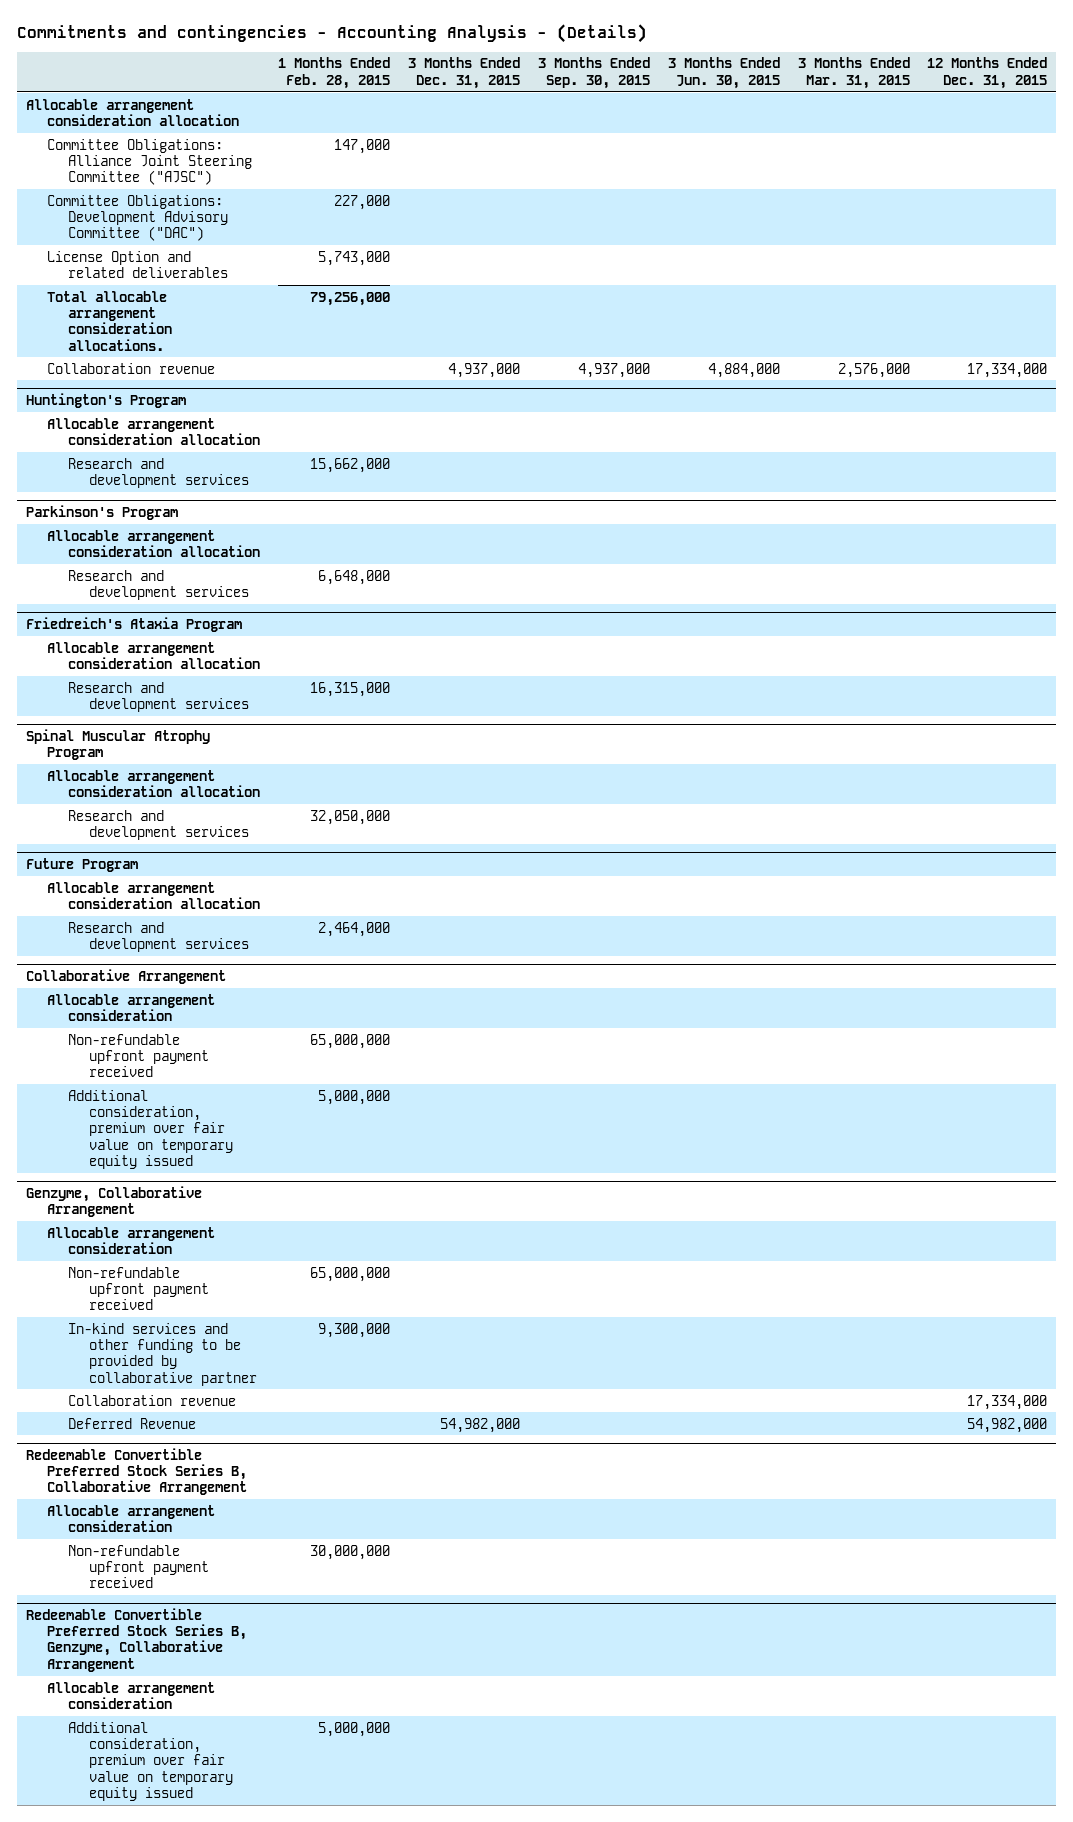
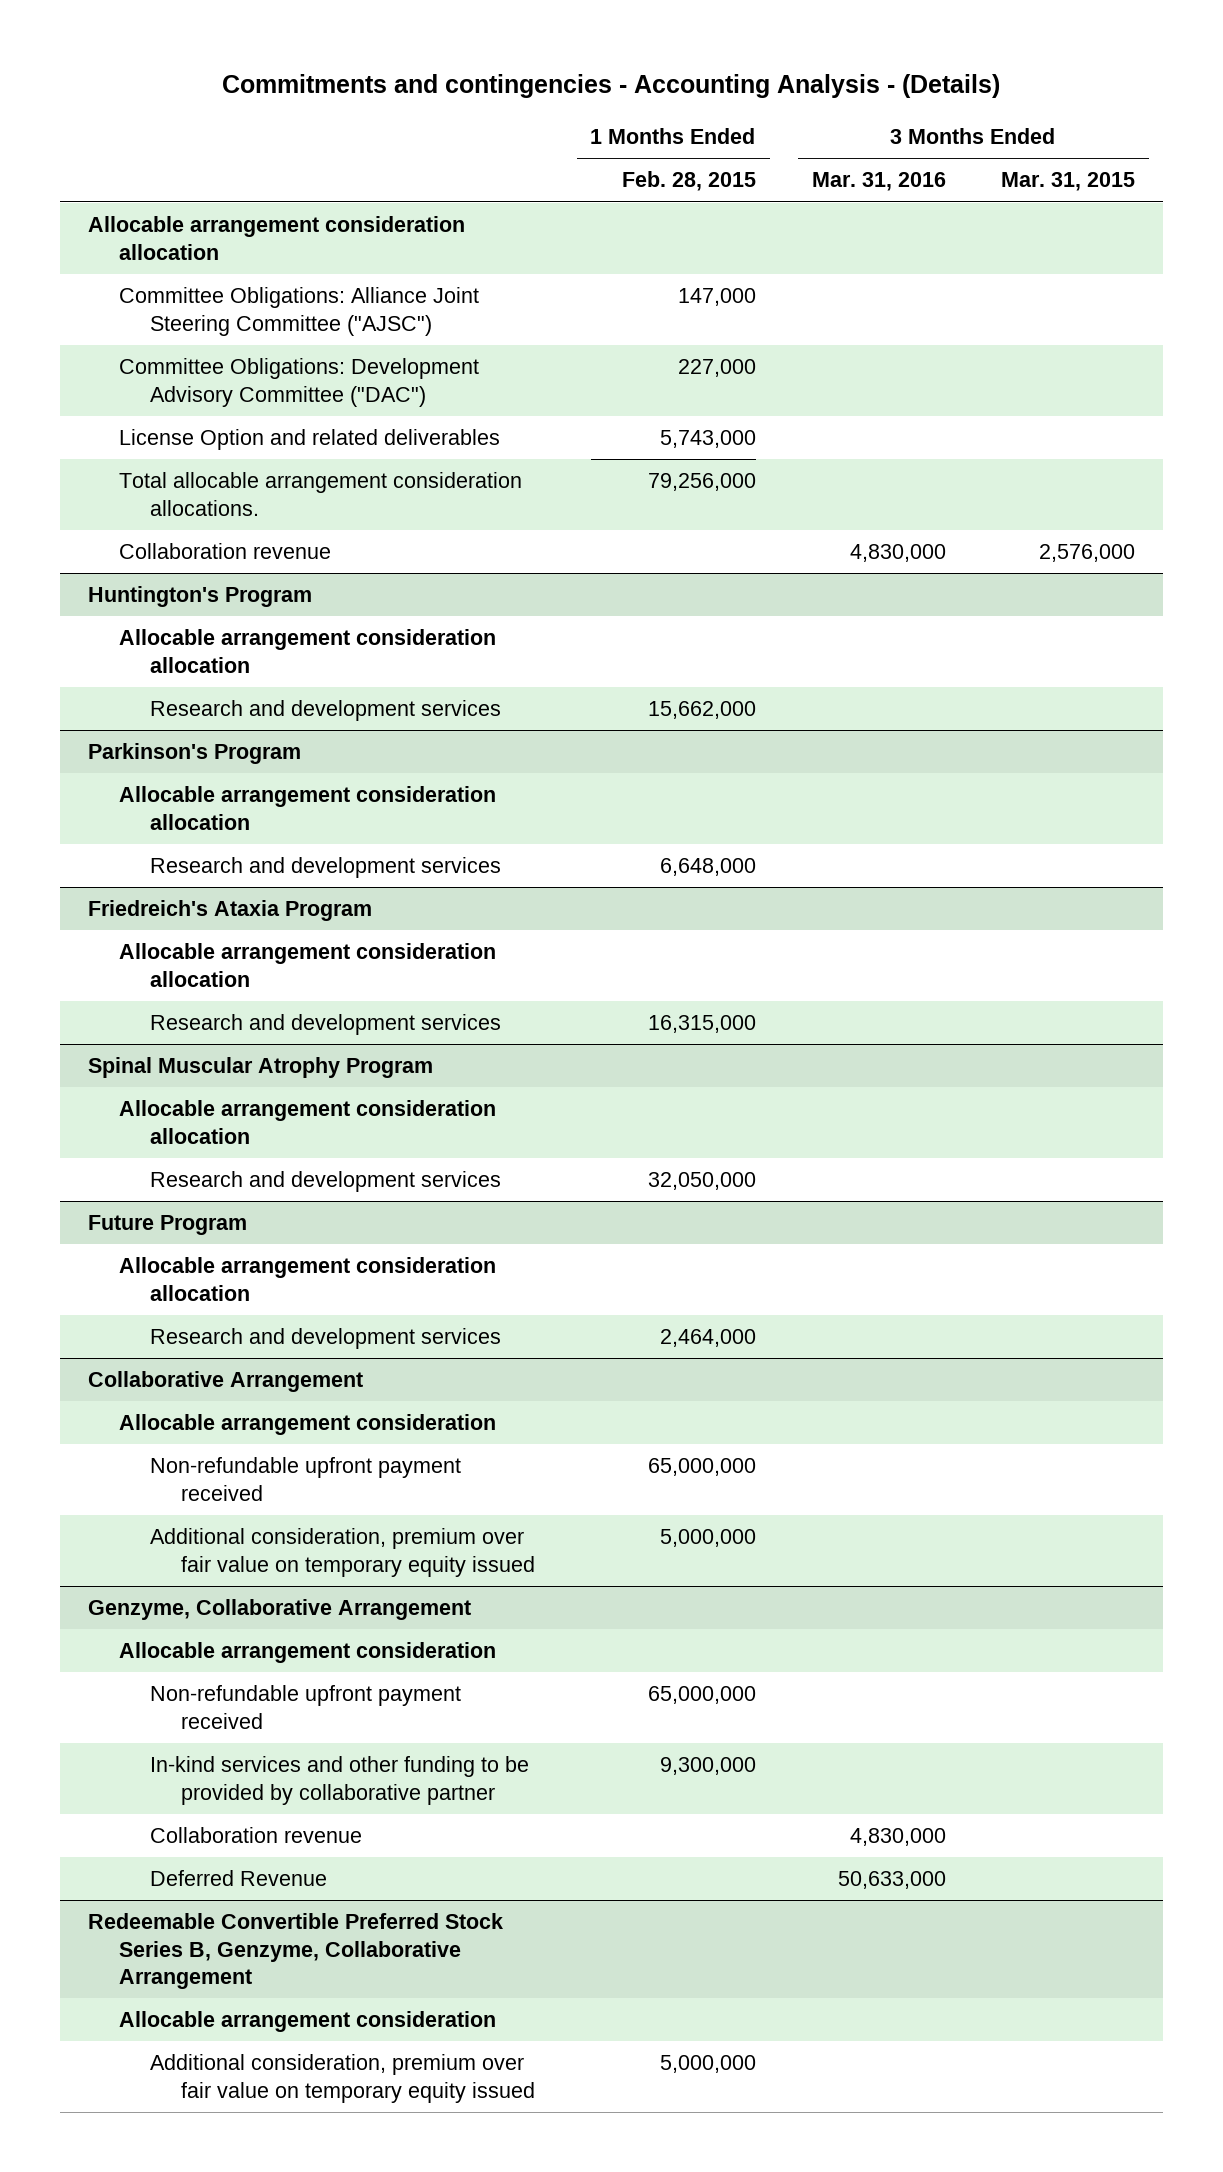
[407,57,520,89] 3 Months Ended Dec. 31, 2015 -> none
[537,57,650,89] 3 Months Ended Sep. 30, 2015 -> none
[667,57,780,89] 3 Months Ended Jun. 30, 2015 -> none
[927,57,1048,89] 12 Months Ended Dec. 31, 2015 -> none
none -> [811,172,946,192] Mar. 31, 2016
[25,1447,247,1496] Redeemable Convertible Preferred Stock Series B, Collaborative Arrangement -> none
[46,1504,215,1532] Allocable arrangement consideration -> none
[67,1544,209,1589] Non-refundable upfront payment received -> none

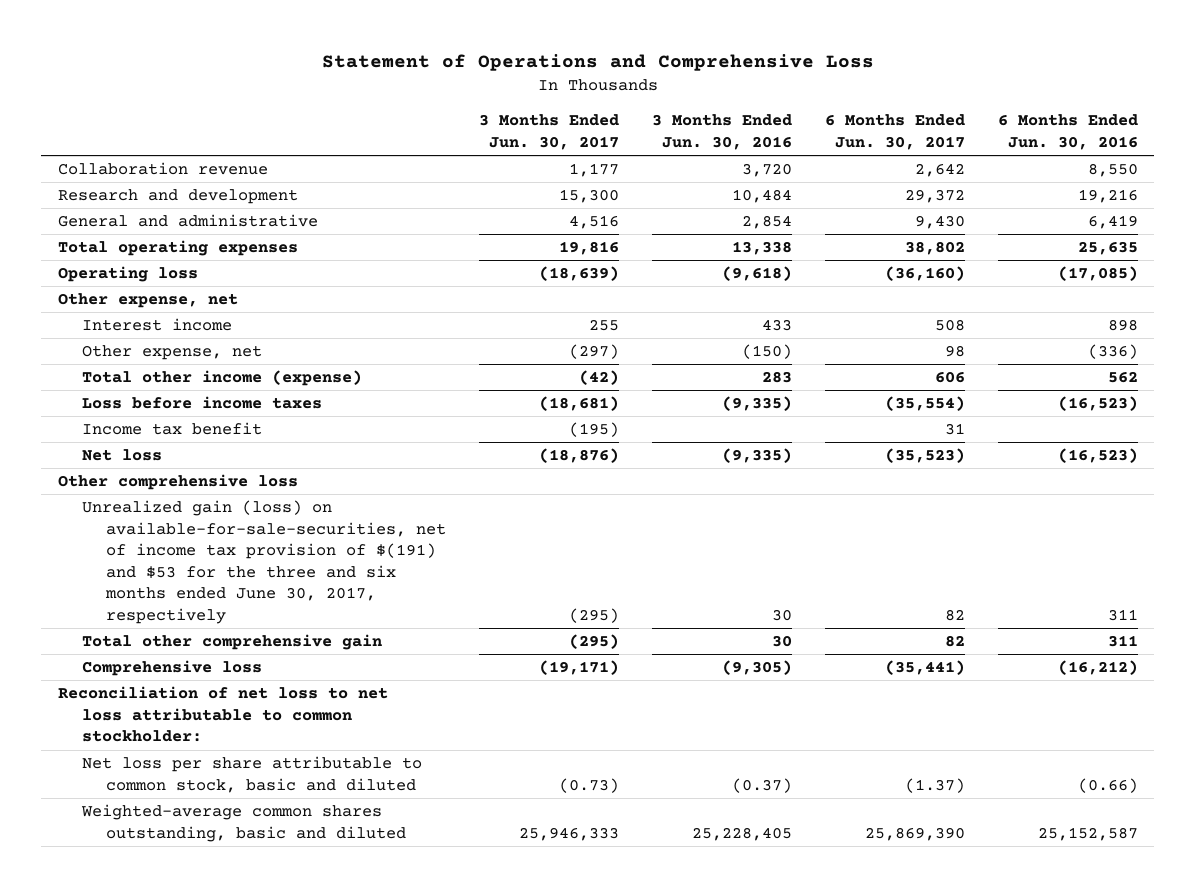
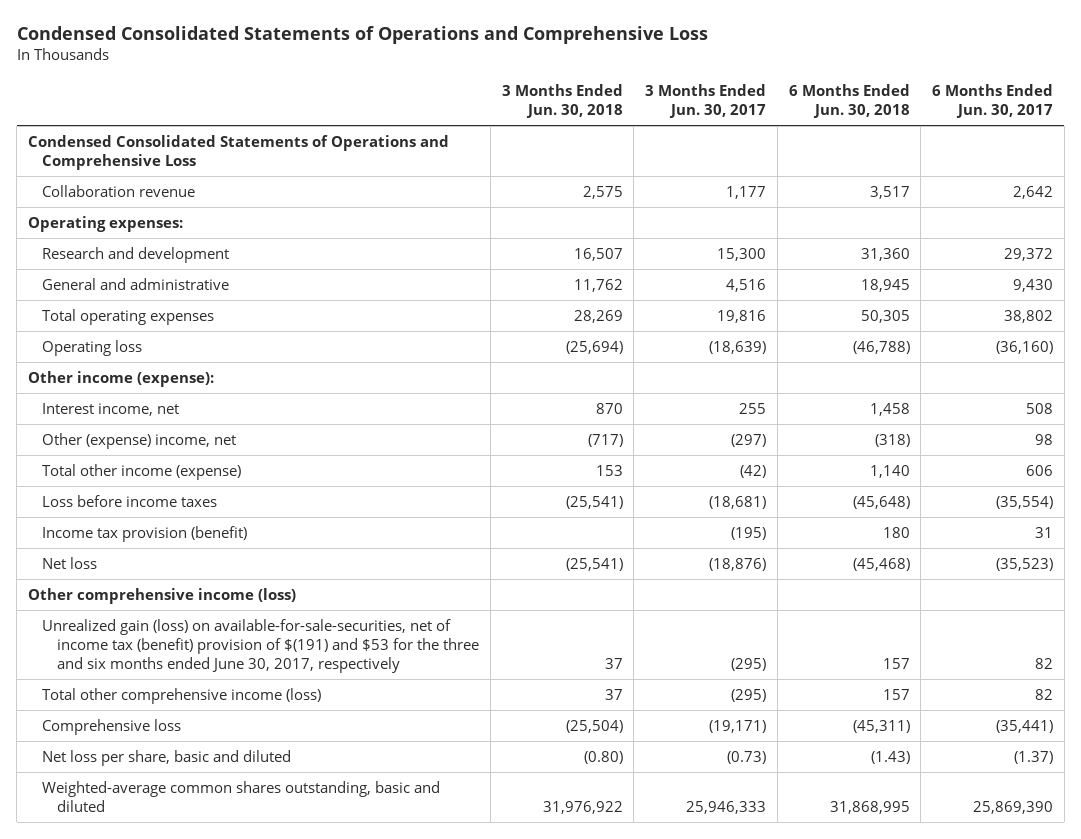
[321,54,874,72] Statement of Operations and Comprehensive Loss -> [16,25,708,44] Condensed Consolidated Statements of Operations and Comprehensive Loss
[651,114,792,150] 3 Months Ended Jun. 30, 2016 -> none
[997,114,1138,150] 6 Months Ended Jun. 30, 2016 -> none
none -> [501,83,623,119] 3 Months Ended Jun. 30, 2018
none -> [788,83,910,119] 6 Months Ended Jun. 30, 2018
none -> [27,134,449,170] Condensed Consolidated Statements of Operations and Comprehensive Loss
none -> [27,215,183,232] Operating expenses:
[57,293,238,309] Other expense, net -> [27,370,214,387] Other income (expense):
[81,318,232,332] Interest income -> [42,402,180,416] Interest income, net
[81,345,262,361] Other expense, net -> [42,432,237,449] Other (expense) income, net
[81,422,262,436] Income tax benefit -> [42,525,248,542] Income tax provision (benefit)
[57,474,298,491] Other comprehensive loss -> [27,587,296,604] Other comprehensive income (loss)
[81,500,446,624] Unrealized gain (loss) on available-for-sale-securities, net of income tax provision of $(191) and $53 for the three and six months ended June 30, 2017, respectively -> [42,618,480,674] Unrealized gain (loss) on available-for-sale-securities, net of income tax (benefit) provision of $(191) and $53 for the three and six months ended June 30, 2017, respectively
[81,634,382,651] Total other comprehensive gain -> [42,687,322,704] Total other comprehensive income (loss)
[57,686,388,743] Reconciliation of net loss to net loss attributable to common stockholder: -> none
[81,756,422,793] Net loss per share attributable to common stock, basic and diluted -> [42,749,292,766] Net loss per share, basic and diluted

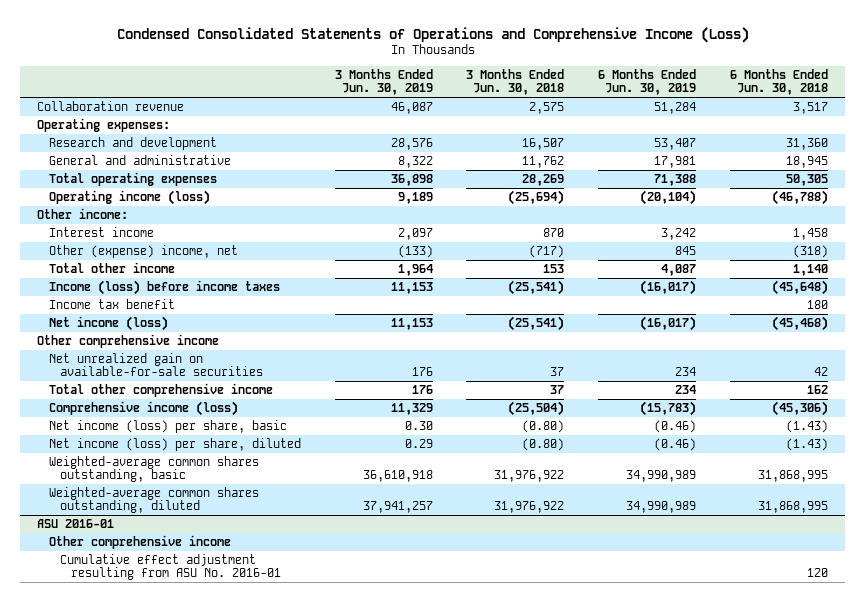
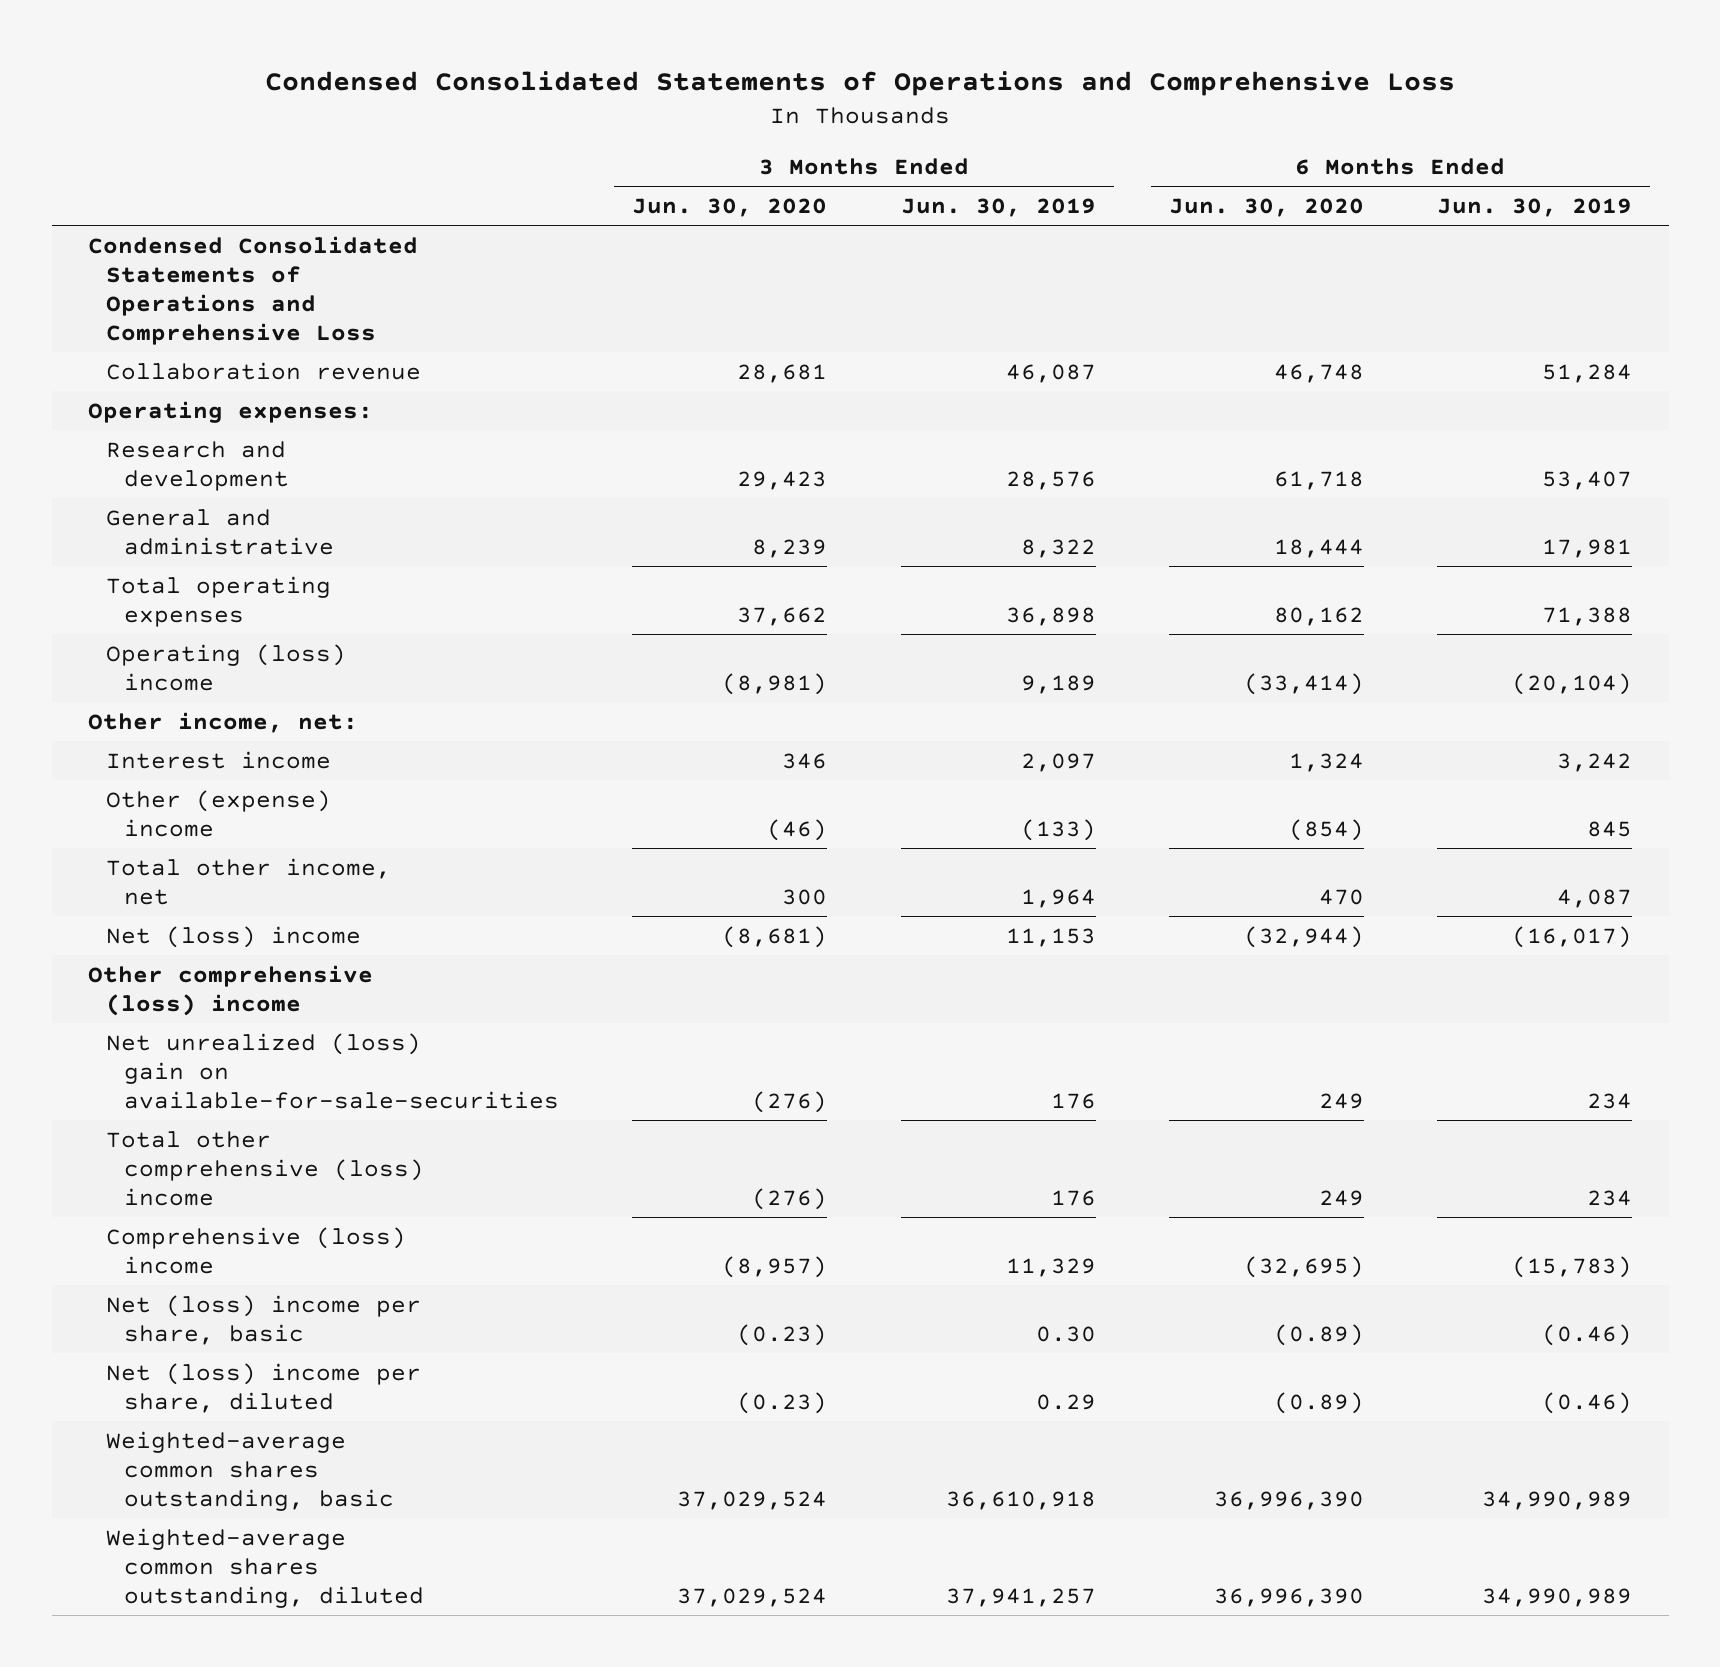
[116,26,749,43] Condensed Consolidated Statements of Operations and Comprehensive Income (Loss) -> [265,70,1456,96] Condensed Consolidated Statements of Operations and Comprehensive Loss
[466,68,565,96] 3 Months Ended Jun. 30, 2018 -> none
[730,68,829,96] 6 Months Ended Jun. 30, 2018 -> none
none -> [632,198,828,218] Jun. 30, 2020
none -> [1168,198,1364,218] Jun. 30, 2020
none -> [88,235,419,346] Condensed Consolidated Statements of Operations and Comprehensive Loss
[48,189,210,205] Operating income (loss) -> [106,643,347,691] Operating (loss) income
[37,207,129,219] Other income: -> [88,711,359,733] Other income, net:
[48,279,280,295] Income (loss) before income taxes -> none
[48,298,175,309] Income tax benefit -> none
[48,244,238,258] Other (expense) income, net -> [106,789,332,837] Other (expense) income
[48,261,175,273] Total other income -> [106,857,392,905] Total other income, net
[48,315,168,331] Net income (loss) -> [106,925,362,948] Net (loss) income
[37,333,220,348] Other comprehensive income -> [88,964,374,1016] Other comprehensive (loss) income
[48,352,263,377] Net unrealized gain on available-for-sale securities -> [106,1032,559,1110] Net unrealized (loss) gain on available-for-sale-securities
[48,382,273,397] Total other comprehensive income -> [106,1130,424,1207] Total other comprehensive (loss) income
[48,400,238,416] Comprehensive income (loss) -> [106,1226,407,1274] Comprehensive (loss) income
[48,419,287,433] Net income (loss) per share, basic -> [106,1294,422,1345] Net (loss) income per share, basic
[48,437,301,451] Net income (loss) per share, diluted -> [106,1362,422,1413] Net (loss) income per share, diluted
[37,518,115,528] ASU 2016-01 -> none
[48,534,231,549] Other comprehensive income -> none
[59,553,282,581] Cumulative effect adjustment resulting from ASU No. 2016-01 -> none

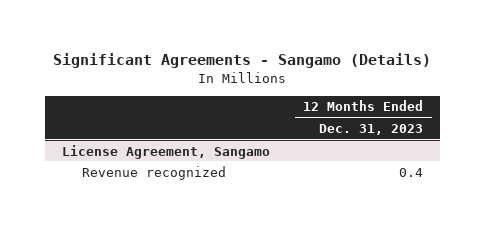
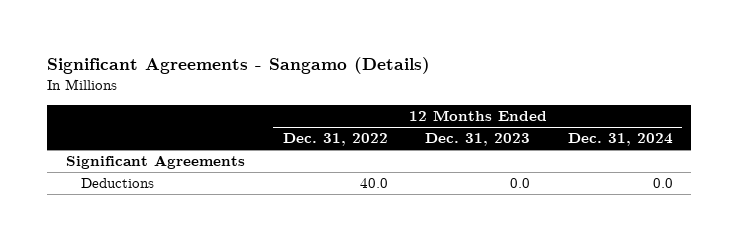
none -> [282,133,388,147] Dec. 31, 2022
none -> [567,133,673,147] Dec. 31, 2024
[61,144,270,159] License Agreement, Sangamo -> none
[82,165,227,180] Revenue recognized -> none
none -> [66,155,246,170] Significant Agreements
none -> [81,178,155,189] Deductions

